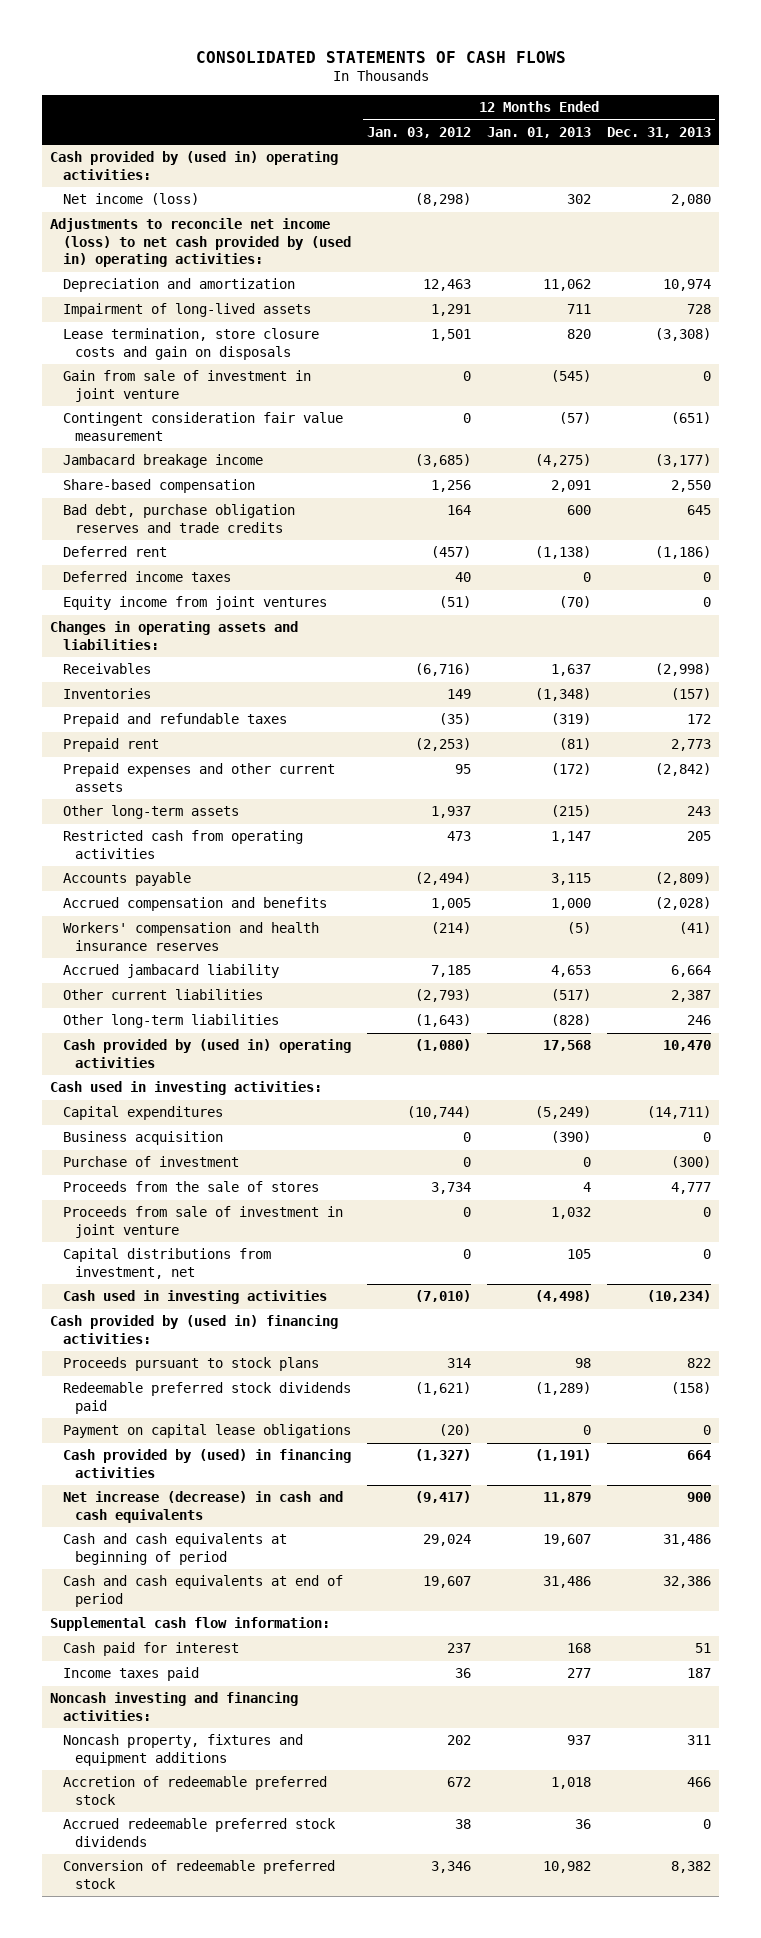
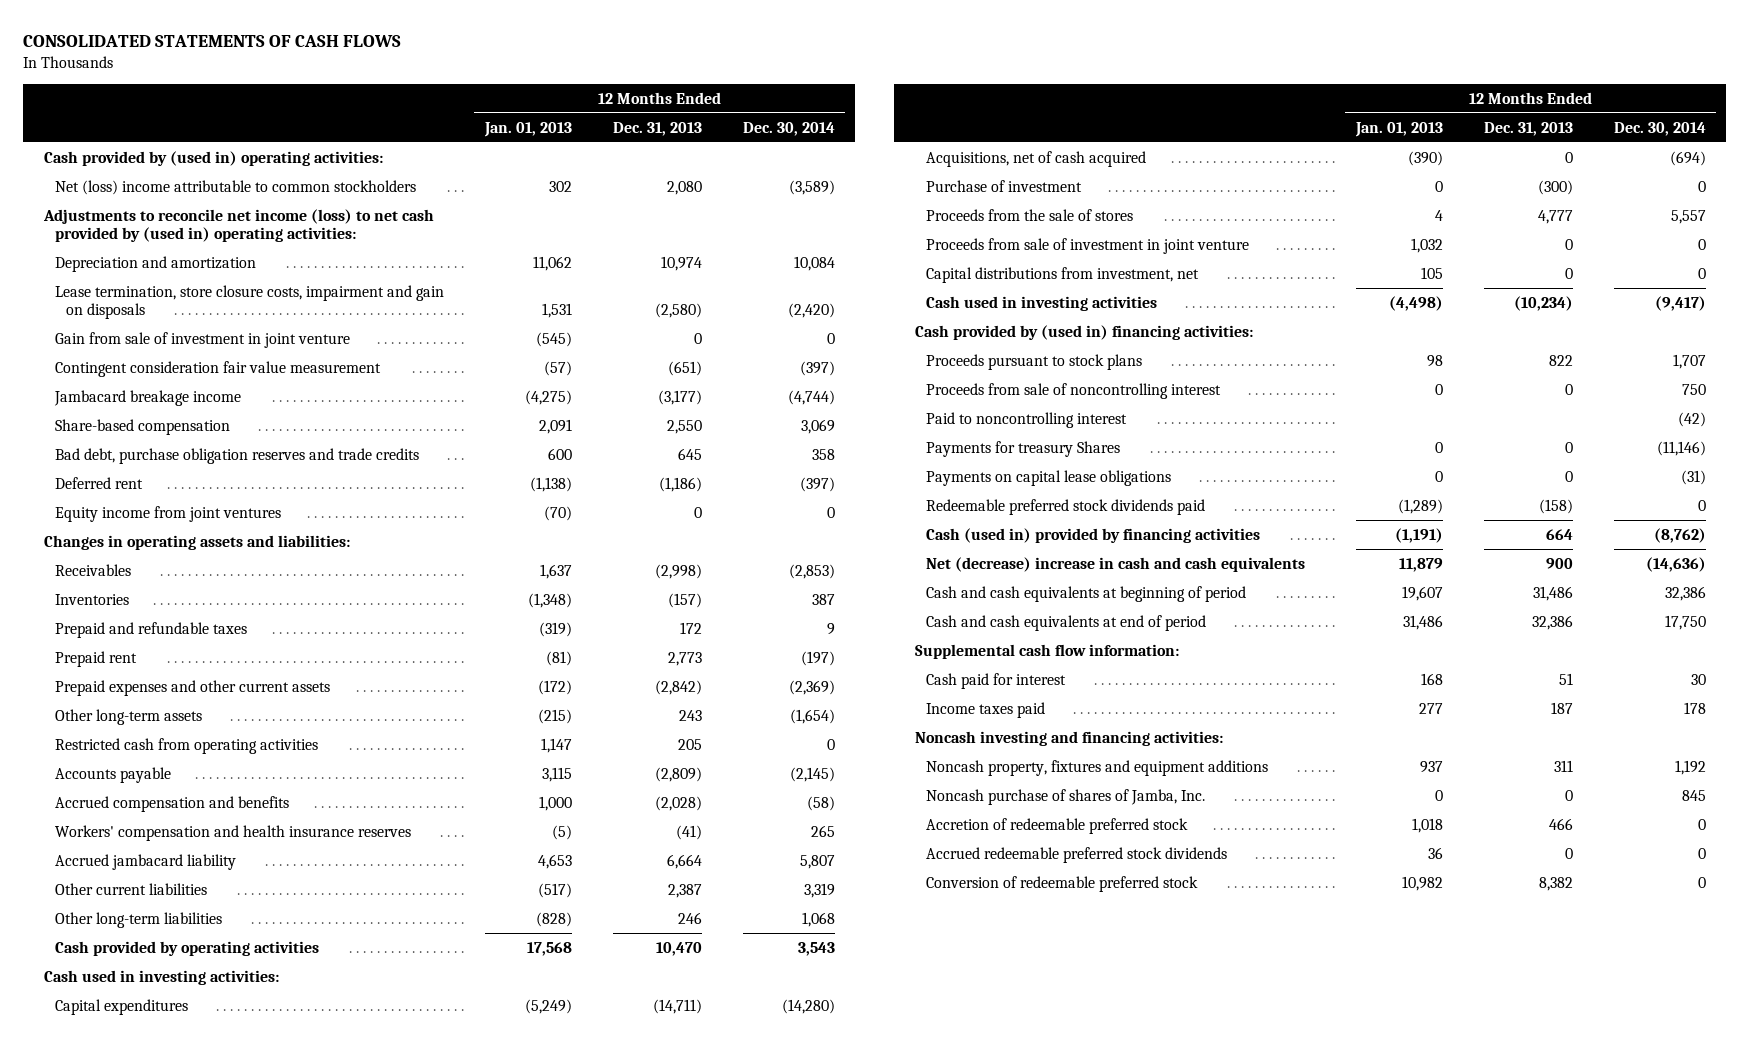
[366,126,471,138] Jan. 03, 2012 -> none
none -> [742,121,835,136] Dec. 30, 2014
[62,193,199,206] Net income (loss) -> [54,179,416,195] Net (loss) income attributable to common stockholders
[62,303,311,318] Impairment of long-lived assets -> none
[62,328,319,360] Lease termination, store closure costs and gain on disposals -> [54,284,444,320] Lease termination, store closure costs, impairment and gain on disposals
[566,329,591,340] 820 -> [541,303,572,319] 1,531
[654,328,711,342] (3,308) -> [654,303,702,319] (2,580)
[62,571,231,583] Deferred income taxes -> none
[62,1039,351,1068] Cash provided by (used in) operating activities -> [54,940,319,956] Cash provided by operating activities
[62,1131,223,1146] Business acquisition -> none
none -> [925,150,1146,167] Acquisitions, net of cash acquired
none -> [925,382,1221,399] Proceeds from sale of noncontrolling interest
none -> [925,411,1127,428] Paid to noncontrolling interest
none -> [925,440,1120,457] Payments for treasury Shares
none -> [925,469,1171,486] Payments on capital lease obligations
[62,1424,351,1439] Payment on capital lease obligations -> none
[62,1449,351,1478] Cash provided by (used) in financing activities -> [925,527,1260,543] Cash (used in) provided by financing activities
[62,1491,343,1523] Net increase (decrease) in cash and cash equivalents -> [925,556,1305,572] Net (decrease) increase in cash and cash equivalents
none -> [925,788,1205,805] Noncash purchase of shares of Jamba, Inc.

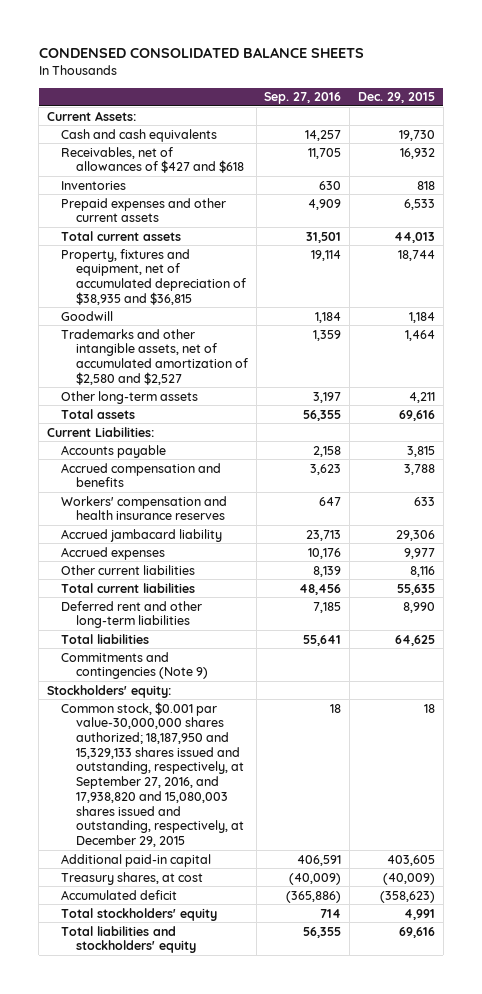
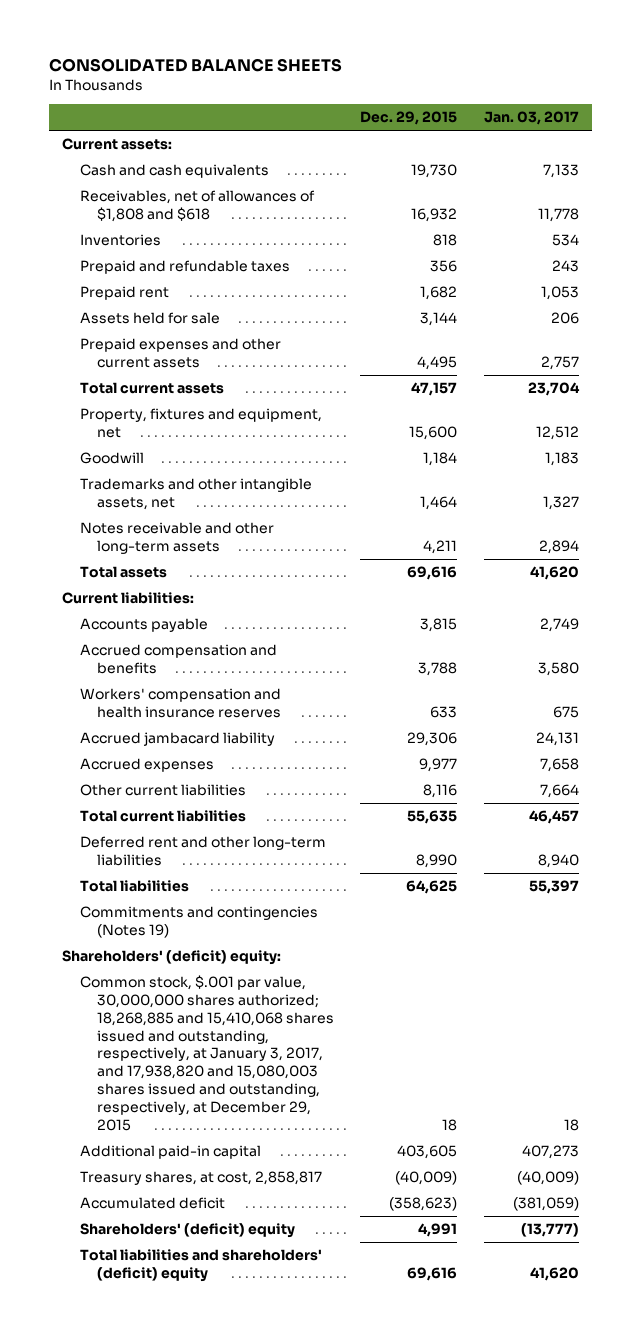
[38,47,364,59] CONDENSED CONSOLIDATED BALANCE SHEETS -> [48,57,342,72] CONSOLIDATED BALANCE SHEETS
[264,92,342,105] Sep. 27, 2016 -> none
none -> [483,111,579,126] Jan. 03, 2017
[46,110,136,121] Current Assets: -> [62,138,173,151] Current assets:
[61,146,244,174] Receivables, net of allowances of $427 and $618 -> [79,190,315,223] Receivables, net of allowances of $1,808 and $618
none -> [79,260,290,275] Prepaid and refundable taxes
none -> [79,286,169,301] Prepaid rent
none -> [79,312,220,325] Assets held for sale
[403,198,435,210] 6,533 -> [417,356,458,371] 4,495
[393,231,435,243] 44,013 -> [411,382,458,397] 47,157
[61,248,246,305] Property, fixtures and equipment, net of accumulated depreciation of $38,935 and $36,815 -> [79,408,322,439] Property, fixtures and equipment, net
[397,249,435,261] 18,744 -> [409,426,458,441] 15,600
[61,328,248,385] Trademarks and other intangible assets, net of accumulated amortization of $2,580 and $2,527 -> [79,478,312,511] Trademarks and other intangible assets, net
[61,390,199,404] Other long-term assets -> [79,522,274,555] Notes receivable and other long-term assets
[46,426,154,437] Current Liabilities: -> [62,592,195,605] Current liabilities:
[61,651,208,680] Commitments and contingencies (Note 9) -> [79,906,318,939] Commitments and contingencies (Notes 19)
[46,684,171,698] Stockholders' equity: -> [62,950,282,966] Shareholders' (deficit) equity:
[61,701,244,848] Common stock, $0.001 par value-30,000,000 shares authorized; 18,187,950 and 15,329,133 shares issued and outstanding, respectively, at September 27, 2016, and 17,938,820 and 15,080,003 shares issued and outstanding, respectively, at December 29, 2015 -> [79,975,334,1131] Common stock, $.001 par value, 30,000,000 shares authorized; 18,268,885 and 15,410,068 shares issued and outstanding, respectively, at January 3, 2017, and 17,938,820 and 15,080,003 shares issued and outstanding, respectively, at December 29, 2015
[61,871,204,885] Treasury shares, at cost -> [79,1171,322,1186] Treasury shares, at cost, 2,858,817
[61,907,218,921] Total stockholders' equity -> [79,1223,295,1239] Shareholders' (deficit) equity
[61,925,196,954] Total liabilities and stockholders' equity -> [79,1249,322,1283] Total liabilities and shareholders' (deficit) equity

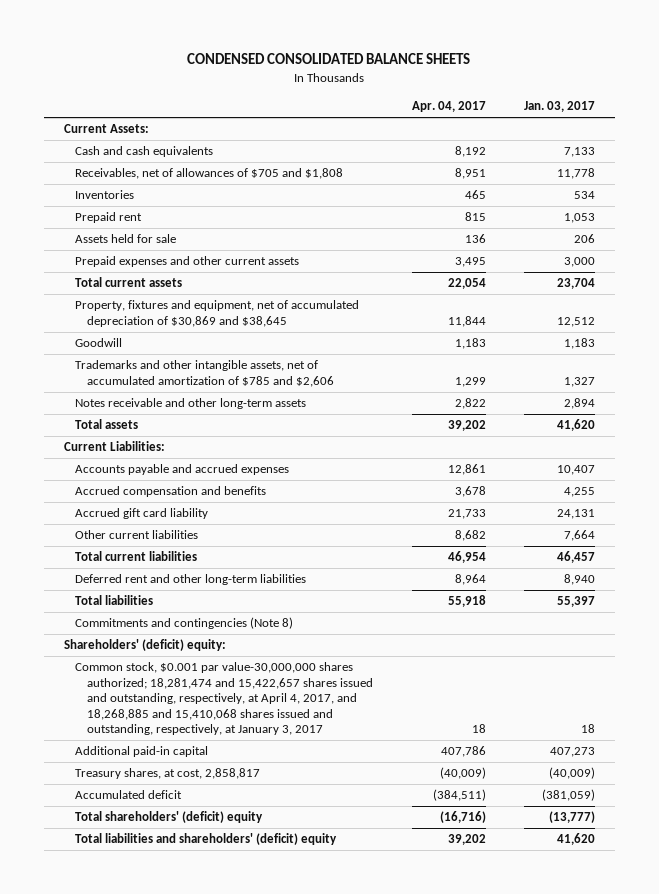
[48,57,342,72] CONSOLIDATED BALANCE SHEETS -> [187,53,471,65] CONDENSED CONSOLIDATED BALANCE SHEETS
[360,111,458,126] Dec. 29, 2015 -> none
none -> [411,101,486,113] Apr. 04, 2017
[62,138,173,151] Current assets: -> [63,124,149,134] Current Assets:
[79,190,315,223] Receivables, net of allowances of $1,808 and $618 -> [75,168,344,180] Receivables, net of allowances of $705 and $1,808
[79,260,290,275] Prepaid and refundable taxes -> none
[540,356,579,371] 2,757 -> [564,257,596,268] 3,000
[79,408,322,439] Property, fixtures and equipment, net -> [75,300,360,327] Property, fixtures and equipment, net of accumulated depreciation of $30,869 and $38,645
[79,478,312,511] Trademarks and other intangible assets, net -> [75,360,334,387] Trademarks and other intangible assets, net of accumulated amortization of $785 and $2,606
[79,618,208,633] Accounts payable -> none
[79,688,281,719] Workers' compensation and health insurance reserves -> none
[79,758,214,773] Accrued expenses -> none
[62,592,195,605] Current liabilities: -> [63,441,165,452] Current Liabilities:
none -> [75,464,290,476] Accounts payable and accrued expenses
[537,662,579,677] 3,580 -> [564,487,596,498] 4,255
[79,732,275,747] Accrued jambacard liability -> [75,508,209,520] Accrued gift card liability
[79,906,318,939] Commitments and contingencies (Notes 19) -> [75,617,294,630] Commitments and contingencies (Note 8)
[79,975,334,1131] Common stock, $.001 par value, 30,000,000 shares authorized; 18,268,885 and 15,410,068 shares issued and outstanding, respectively, at January 3, 2017, and 17,938,820 and 15,080,003 shares issued and outstanding, respectively, at December 29, 2015 -> [75,662,373,736] Common stock, $0.001 par value-30,000,000 shares authorized; 18,281,474 and 15,422,657 shares issued and outstanding, respectively, at April 4, 2017, and 18,268,885 and 15,410,068 shares issued and outstanding, respectively, at January 3, 2017
[79,1223,295,1239] Shareholders' (deficit) equity -> [75,811,264,824] Total shareholders' (deficit) equity

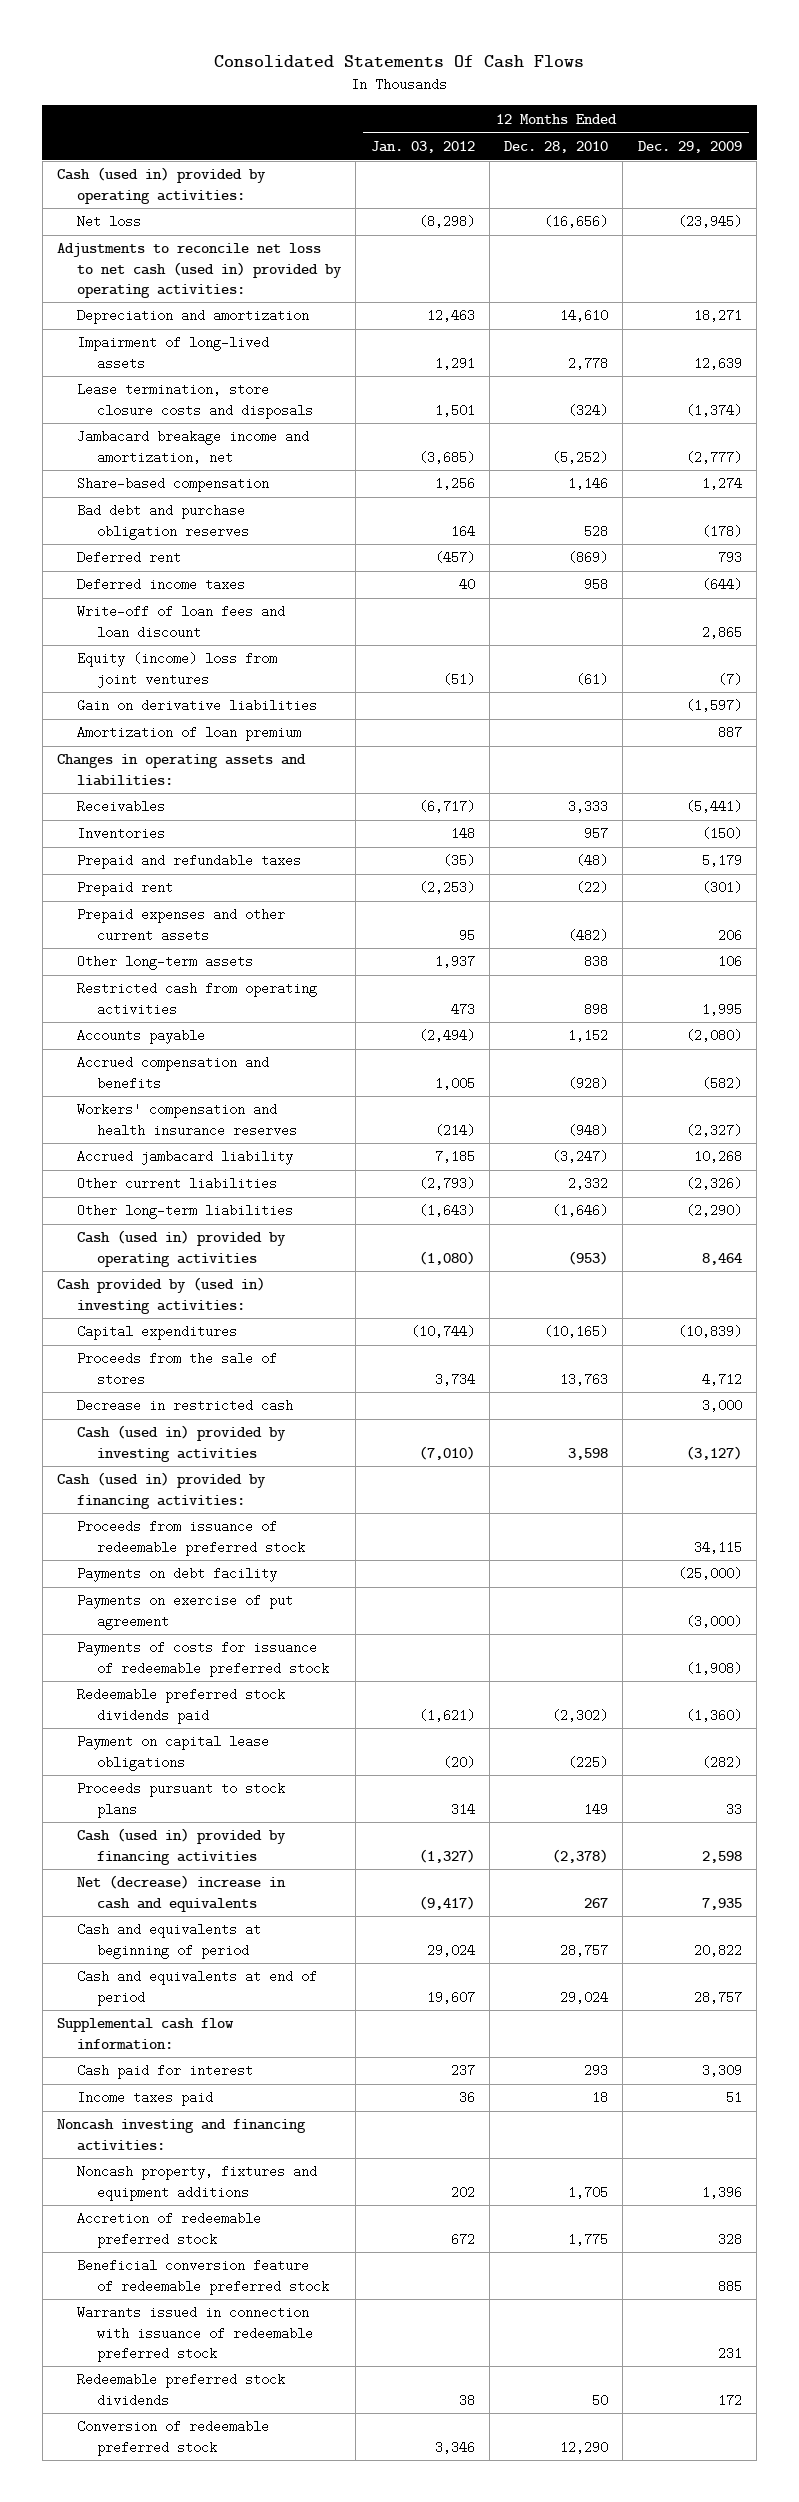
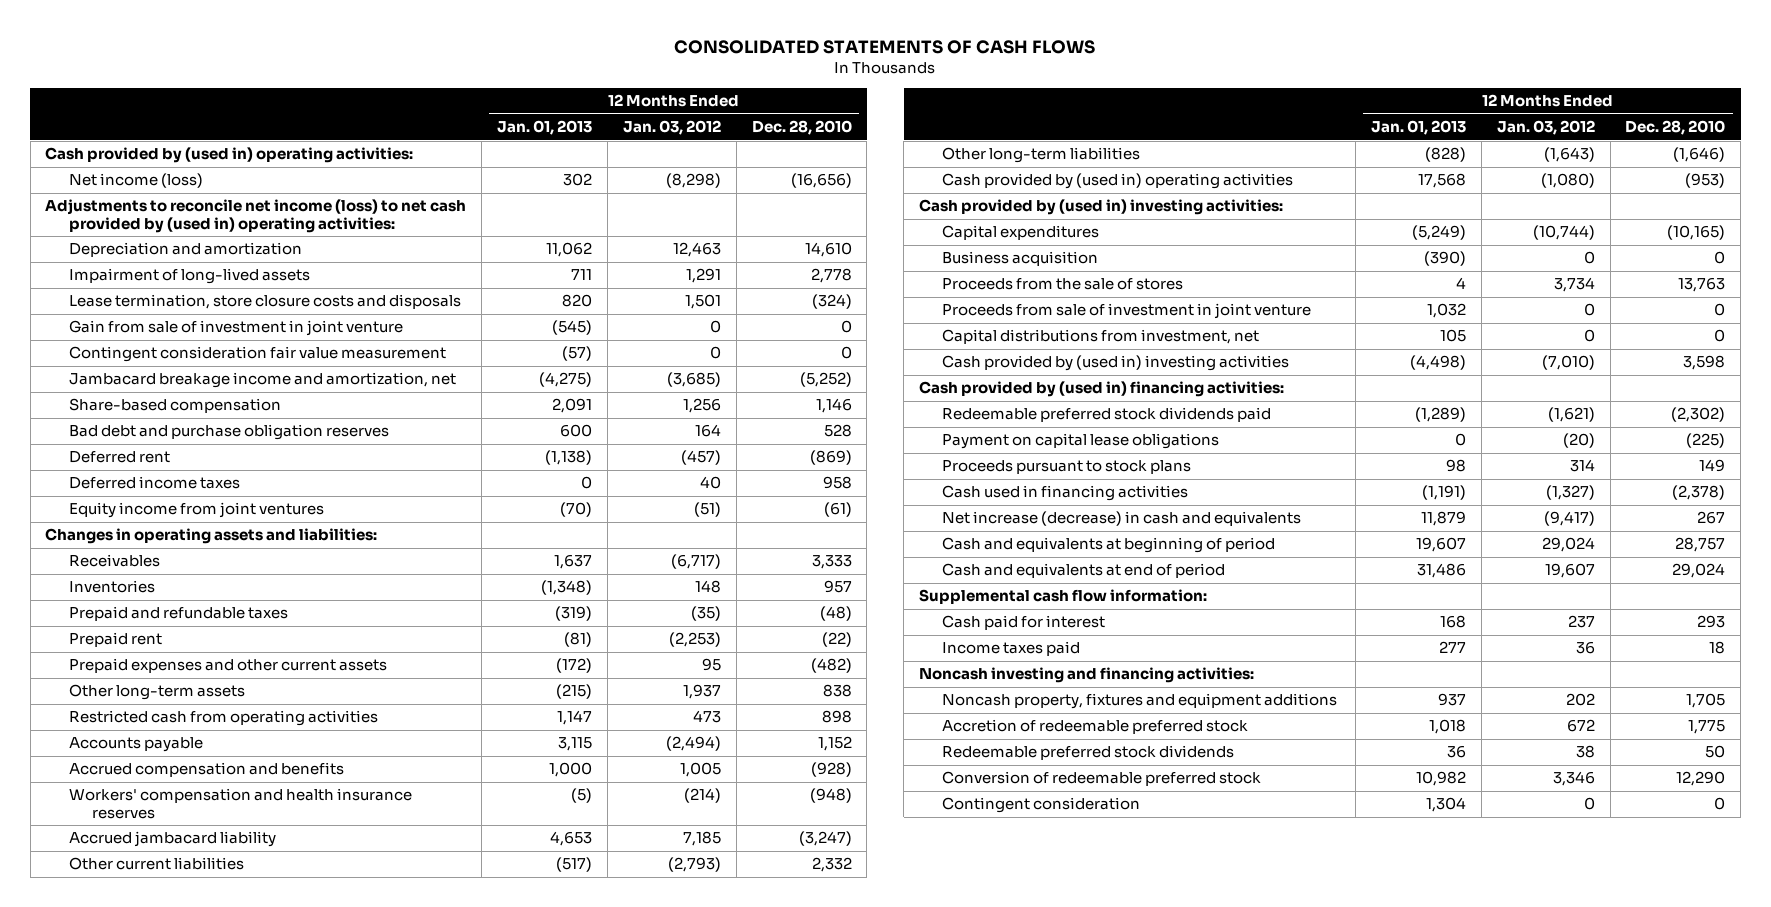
[214,55,585,69] Consolidated Statements Of Cash Flows -> [674,40,1096,55] CONSOLIDATED STATEMENTS OF CASH FLOWS
[637,140,742,153] Dec. 29, 2009 -> none
none -> [497,120,593,136] Jan. 01, 2013
[57,167,267,204] Cash (used in) provided by operating activities: -> [45,147,414,164] Cash provided by (used in) operating activities:
[76,215,141,229] Net loss -> [68,173,203,189] Net income (loss)
[57,243,342,298] Adjustments to reconcile net loss to net cash (used in) provided by operating activities: -> [45,199,467,233] Adjustments to reconcile net income (loss) to net cash provided by (used in) operating activities:
none -> [68,320,403,337] Gain from sale of investment in joint venture
none -> [68,346,446,363] Contingent consideration fair value measurement
[76,605,285,639] Write-off of loan fees and loan discount -> none
[76,699,317,713] Gain on derivative liabilities -> none
[76,726,301,742] Amortization of loan premium -> none
[76,652,277,688] Equity (income) loss from joint ventures -> [68,502,324,519] Equity income from joint ventures
[76,1230,286,1267] Cash (used in) provided by operating activities -> [942,173,1294,190] Cash provided by (used in) operating activities
none -> [942,251,1099,267] Business acquisition
[76,1399,293,1413] Decrease in restricted cash -> none
[76,1520,305,1556] Proceeds from issuance of redeemable preferred stock -> none
[76,1567,277,1583] Payments on debt facility -> none
[76,1594,293,1630] Payments on exercise of put agreement -> none
[76,1641,329,1677] Payments of costs for issuance of redeemable preferred stock -> none
none -> [942,303,1312,320] Proceeds from sale of investment in joint venture
none -> [942,329,1260,345] Capital distributions from investment, net
[76,1425,286,1462] Cash (used in) provided by investing activities -> [942,355,1290,372] Cash provided by (used in) investing activities
[57,1472,267,1509] Cash (used in) provided by financing activities: -> [919,381,1285,398] Cash provided by (used in) financing activities:
[76,1828,286,1865] Cash (used in) provided by financing activities -> [942,485,1189,502] Cash used in financing activities
[76,1875,286,1912] Net (decrease) increase in cash and equivalents -> [942,511,1302,527] Net increase (decrease) in cash and equivalents
[76,2259,329,2295] Beneficial conversion feature of redeemable preferred stock -> none
[76,2306,313,2362] Warrants issued in connection with issuance of redeemable preferred stock -> none
none -> [942,797,1141,814] Contingent consideration

